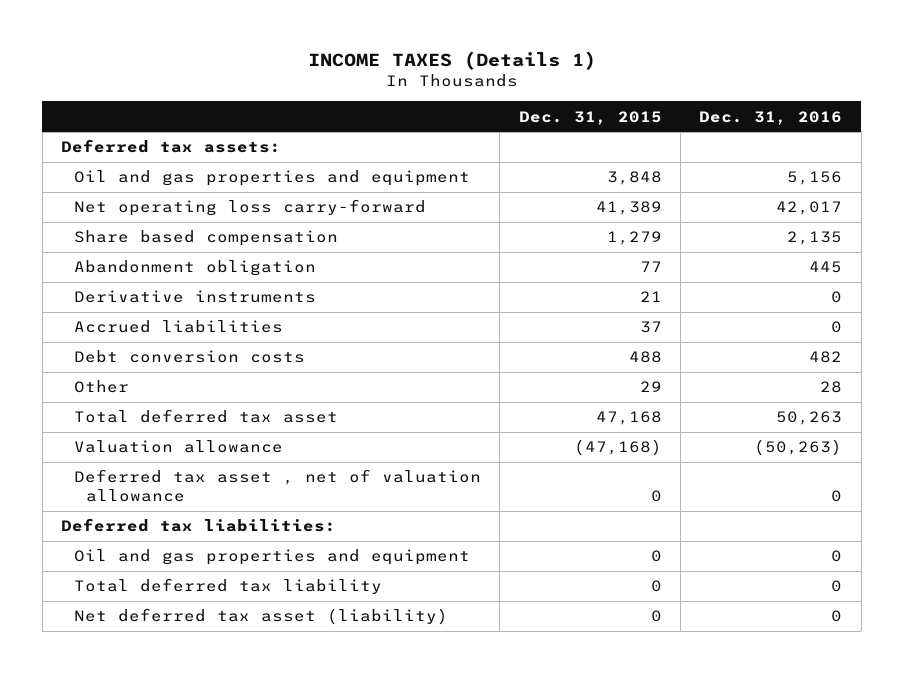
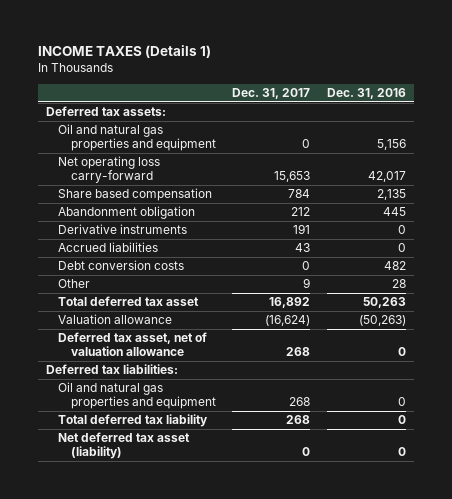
[518,110,662,125] Dec. 31, 2015 -> none
none -> [232,88,311,100] Dec. 31, 2017
[73,170,470,187] Oil and gas properties and equipment -> [58,124,216,152] Oil and natural gas properties and equipment
[73,469,481,503] Deferred tax asset , net of valuation allowance -> [58,332,208,357] Deferred tax asset, net of valuation allowance
[73,549,470,566] Oil and gas properties and equipment -> [58,382,216,410] Oil and natural gas properties and equipment

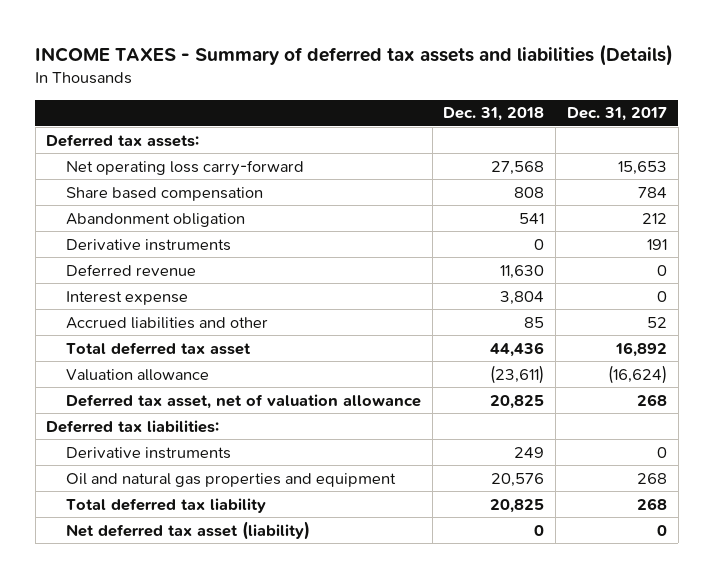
[37,45,211,59] INCOME TAXES (Details 1) -> [35,43,674,66] INCOME TAXES - Summary of deferred tax assets and liabilities (Details)
[326,88,406,100] Dec. 31, 2016 -> none
none -> [443,107,545,122] Dec. 31, 2018
[58,124,216,152] Oil and natural gas properties and equipment -> none
[58,242,159,253] Accrued liabilities -> none
none -> [65,263,196,276] Deferred revenue
[58,260,185,271] Debt conversion costs -> [65,290,188,305] Interest expense
[58,279,91,289] Other -> [65,316,268,329] Accrued liabilities and other
[303,278,311,289] 9 -> [647,316,668,328] 52
none -> [65,446,231,459] Derivative instruments

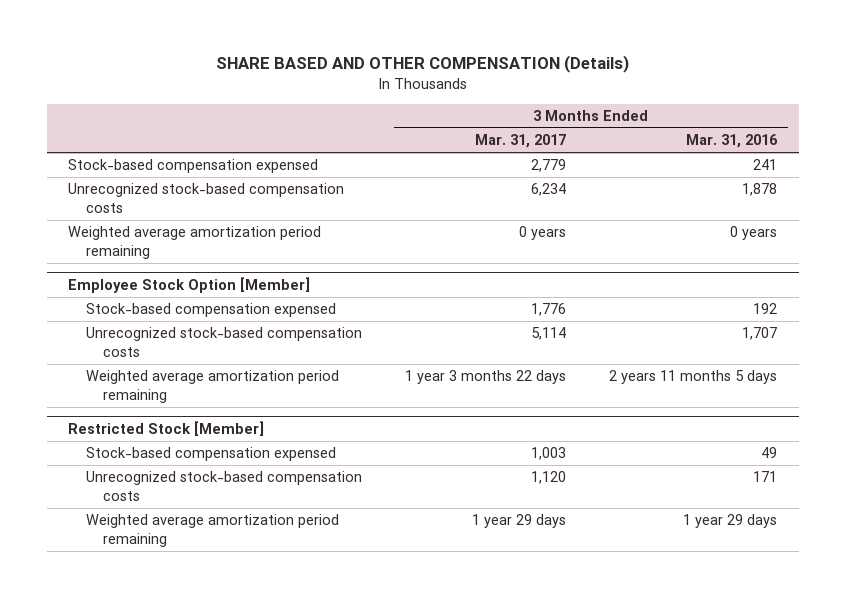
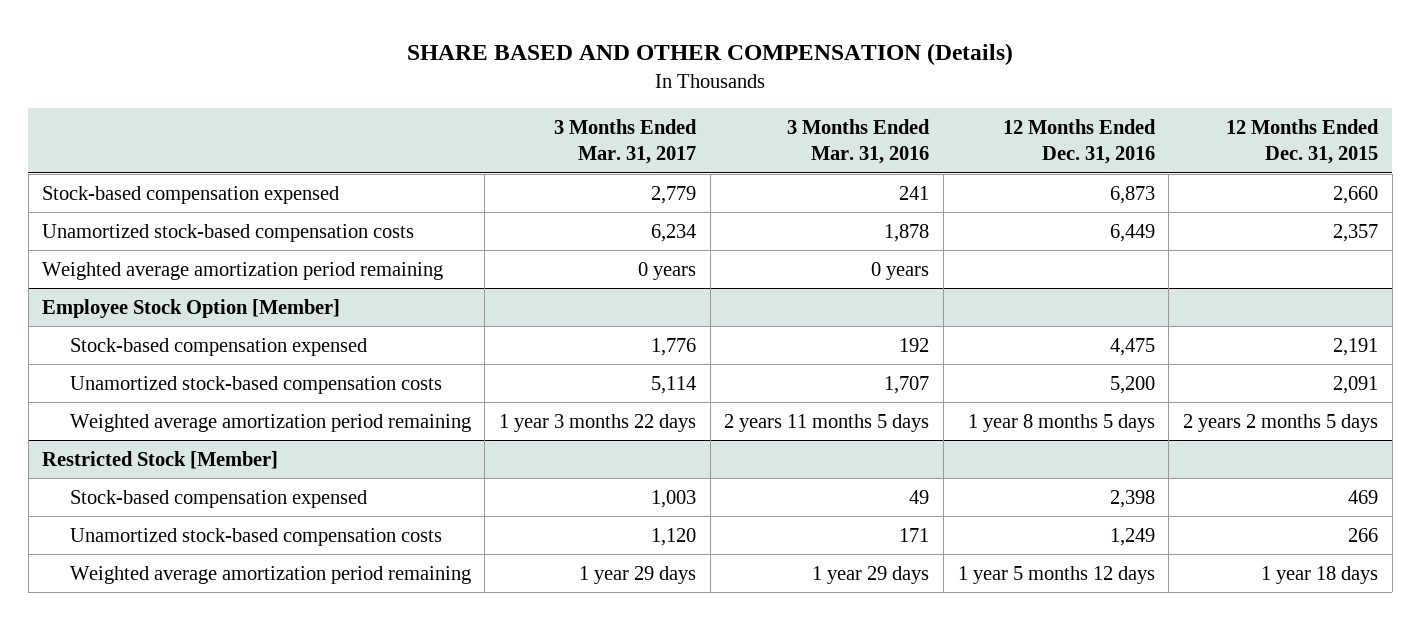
none -> [1002,119,1156,165] 12 Months Ended Dec. 31, 2016
none -> [1225,119,1379,165] 12 Months Ended Dec. 31, 2015
[68,183,345,214] Unrecognized stock-based compensation costs -> [42,223,415,242] Unamortized stock-based compensation costs
[85,327,362,358] Unrecognized stock-based compensation costs -> [69,375,442,394] Unamortized stock-based compensation costs
[85,471,362,502] Unrecognized stock-based compensation costs -> [69,527,442,546] Unamortized stock-based compensation costs

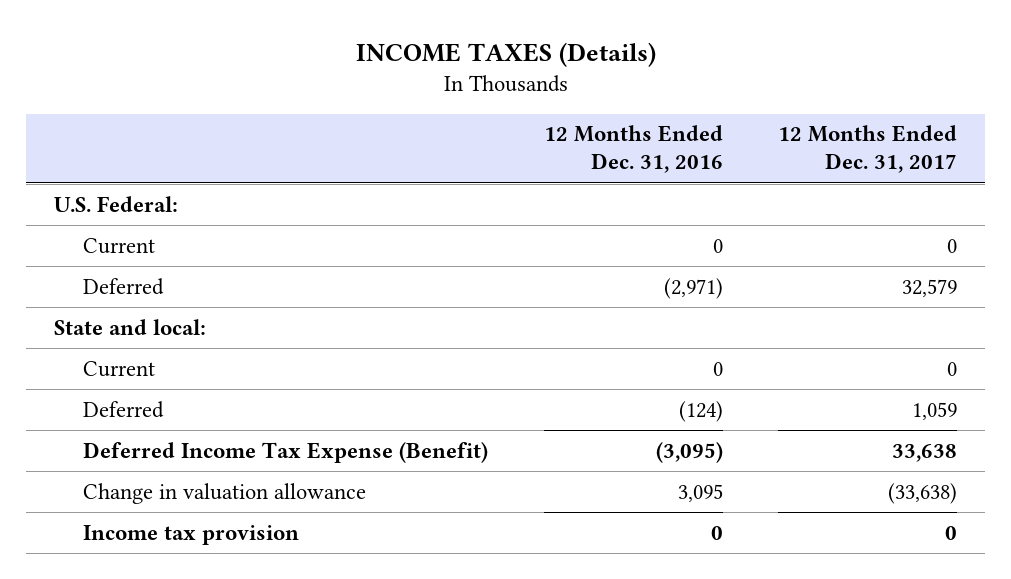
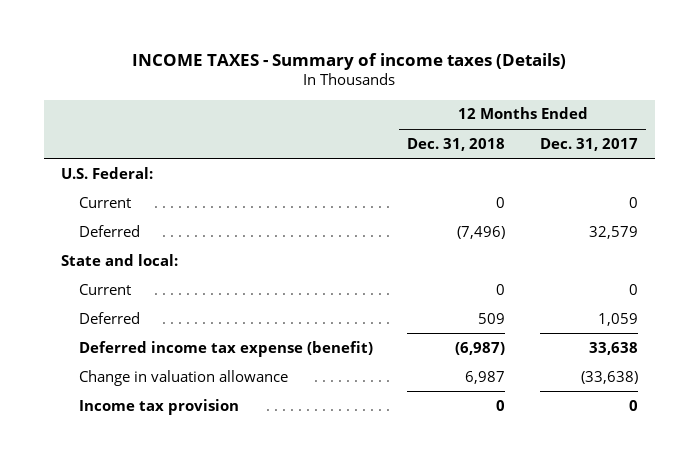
[355,41,656,67] INCOME TAXES (Details) -> [132,53,567,71] INCOME TAXES - Summary of income taxes (Details)
[543,125,723,174] 12 Months Ended Dec. 31, 2016 -> none
none -> [407,137,506,151] Dec. 31, 2018
[82,441,488,463] Deferred Income Tax Expense (Benefit) -> [79,340,374,357] Deferred income tax expense (benefit)

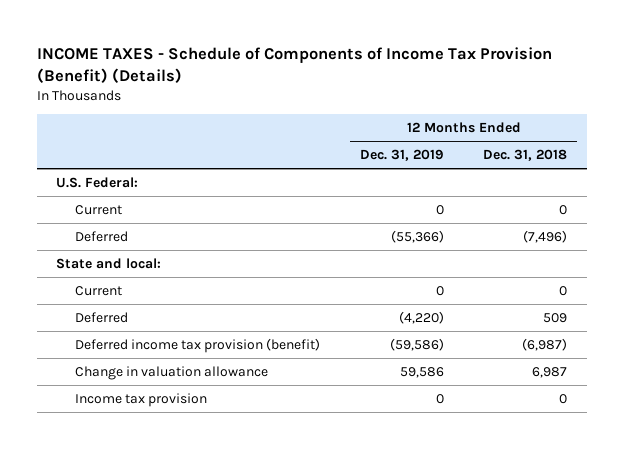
[132,53,567,71] INCOME TAXES - Summary of income taxes (Details) -> [36,46,552,83] INCOME TAXES - Schedule of Components of Income Tax Provision (Benefit) (Details)
[539,137,638,151] Dec. 31, 2017 -> none
none -> [359,149,444,162] Dec. 31, 2019
[79,340,374,357] Deferred income tax expense (benefit) -> [75,337,321,353] Deferred income tax provision (benefit)

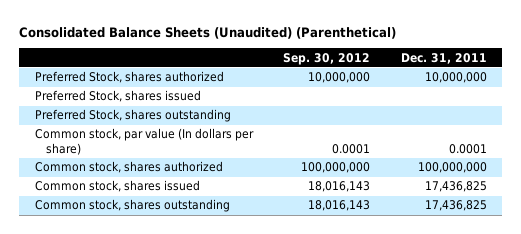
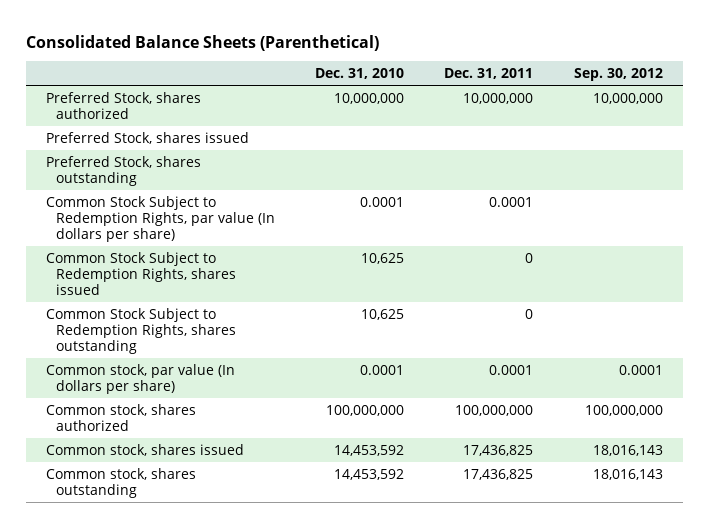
[19,26,397,39] Consolidated Balance Sheets (Unaudited) (Parenthetical) -> [26,34,380,51] Consolidated Balance Sheets (Parenthetical)
none -> [315,68,405,80] Dec. 31, 2010
none -> [46,195,276,243] Common Stock Subject to Redemption Rights, par value (In dollars per share)
none -> [46,251,237,296] Common Stock Subject to Redemption Rights, shares issued
none -> [46,307,237,355] Common Stock Subject to Redemption Rights, shares outstanding

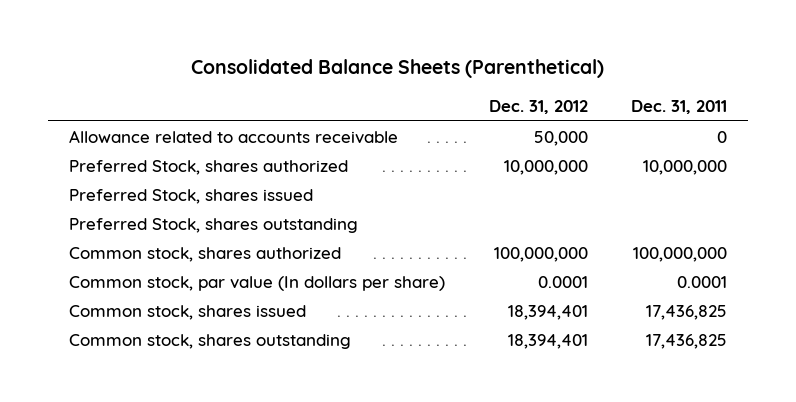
[315,68,405,80] Dec. 31, 2010 -> none
[573,68,663,82] Sep. 30, 2012 -> none
none -> [488,99,588,114] Dec. 31, 2012
none -> [69,129,399,144] Allowance related to accounts receivable
[46,195,276,243] Common Stock Subject to Redemption Rights, par value (In dollars per share) -> none
[46,251,237,296] Common Stock Subject to Redemption Rights, shares issued -> none
[46,307,237,355] Common Stock Subject to Redemption Rights, shares outstanding -> none
[46,363,236,394] Common stock, par value (In dollars per share) -> [69,275,446,291] Common stock, par value (In dollars per share)

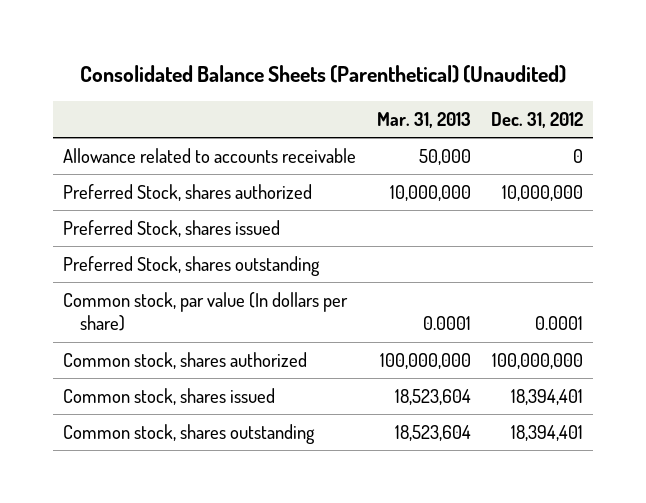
[191,59,605,79] Consolidated Balance Sheets (Parenthetical) -> [80,65,567,84] Consolidated Balance Sheets (Parenthetical) (Unaudited)
[630,99,727,114] Dec. 31, 2011 -> none
none -> [376,111,471,128] Mar. 31, 2013
[533,130,588,146] 50,000 -> [573,148,584,163] 0
[69,246,342,262] Common stock, shares authorized -> [63,351,308,369] Common stock, shares authorized

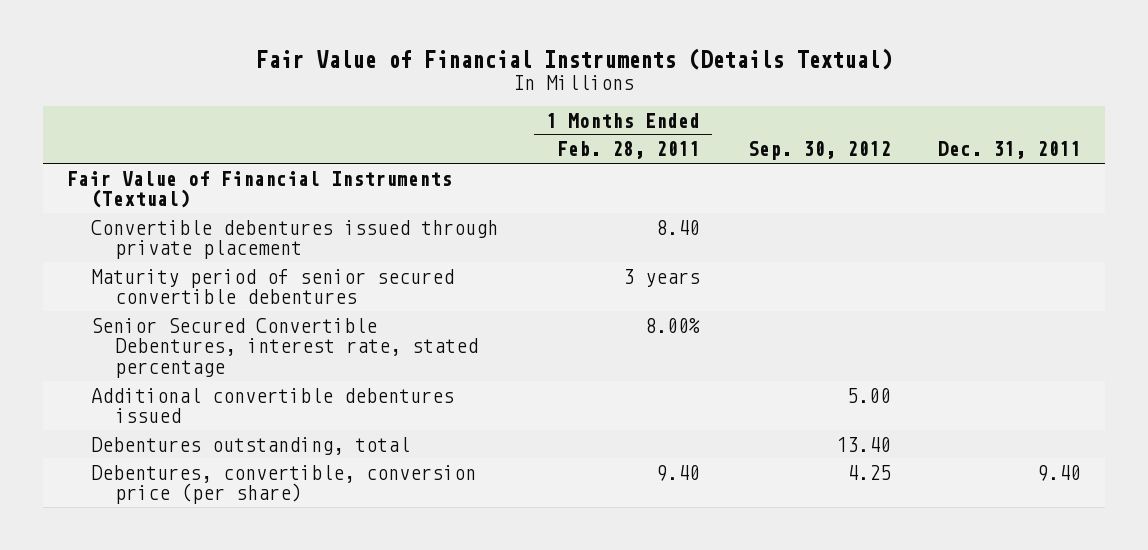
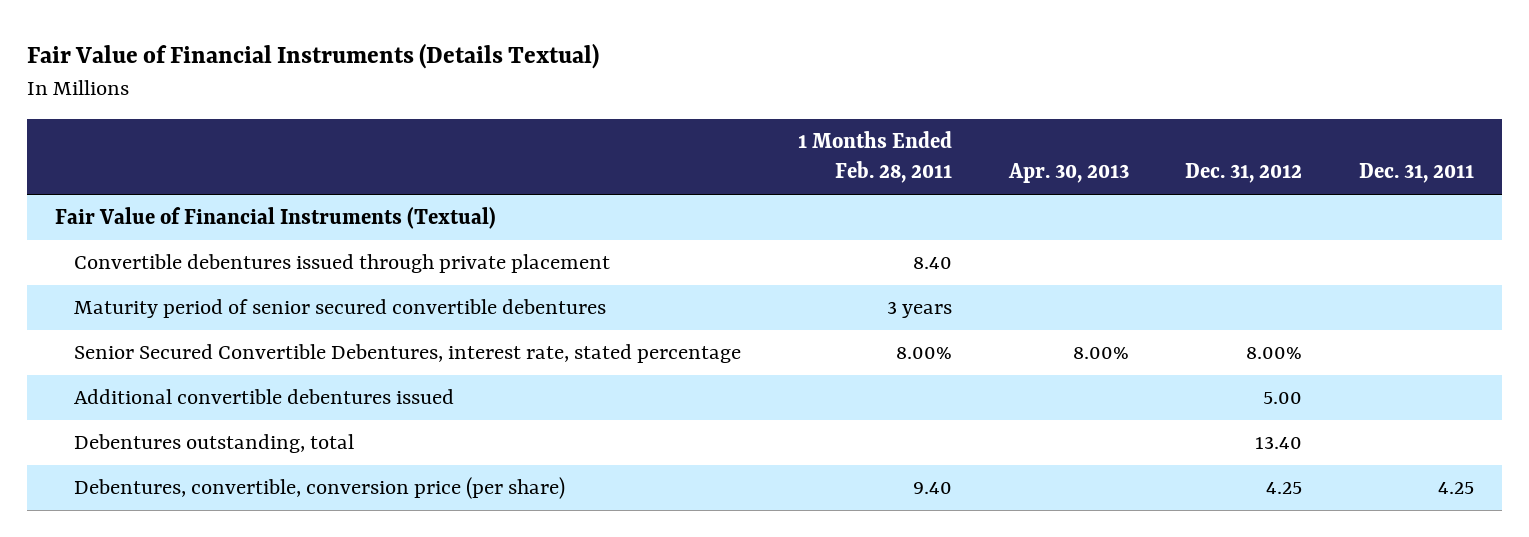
[747,141,891,161] Sep. 30, 2012 -> none
none -> [1007,163,1129,184] Apr. 30, 2013
none -> [1185,163,1303,184] Dec. 31, 2012
[1037,464,1082,481] 9.40 -> [1437,482,1474,495] 4.25

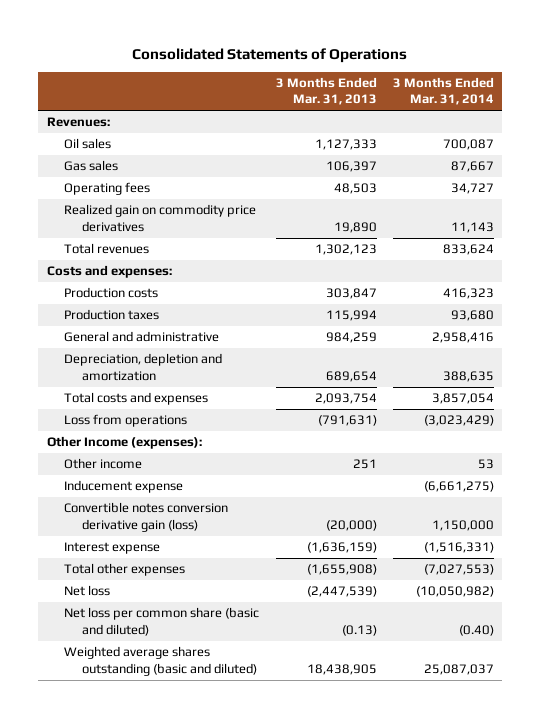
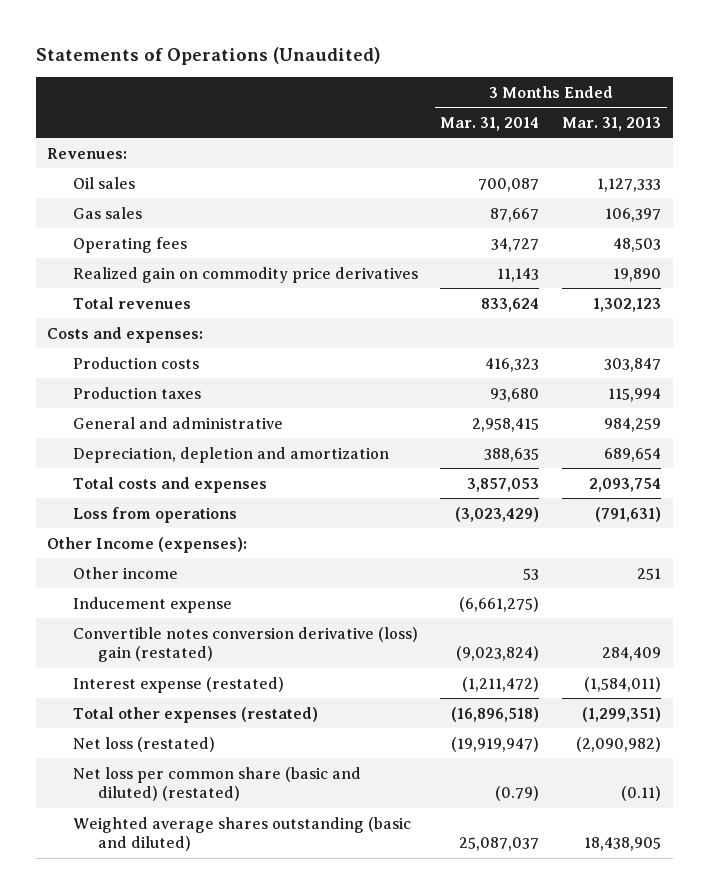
[132,47,408,63] Consolidated Statements of Operations -> [35,46,381,65] Statements of Operations (Unaudited)
[431,332,494,344] 2,958,416 -> [472,417,540,432] 2,958,415
[431,393,494,405] 3,857,054 -> [467,477,540,492] 3,857,053
[64,502,229,532] Convertible notes conversion derivative gain (loss) -> [72,626,418,663] Convertible notes conversion derivative (loss) gain (restated)
[325,519,377,531] (20,000) -> [602,647,662,662] 284,409
[431,519,494,531] 1,150,000 -> [456,646,540,662] (9,023,824)
[64,542,161,555] Interest expense -> [72,676,284,693] Interest expense (restated)
[306,542,377,554] (1,636,159) -> [584,676,662,692] (1,584,011)
[423,542,494,554] (1,516,331) -> [462,676,540,692] (1,211,472)
[64,563,186,577] Total other expenses -> [72,706,318,723] Total other expenses (restated)
[306,564,377,576] (1,655,908) -> [582,706,662,722] (1,299,351)
[423,564,494,576] (7,027,553) -> [451,706,540,722] (16,896,518)
[64,585,111,597] Net loss -> [72,736,215,752] Net loss (restated)
[306,586,377,598] (2,447,539) -> [576,736,662,752] (2,090,982)
[415,586,494,598] (10,050,982) -> [451,736,540,752] (19,919,947)
[64,607,260,636] Net loss per common share (basic and diluted) -> [72,766,361,802] Net loss per common share (basic and diluted) (restated)
[341,624,377,636] (0.13) -> [621,786,662,802] (0.11)
[458,624,494,636] (0.40) -> [495,786,540,802] (0.79)

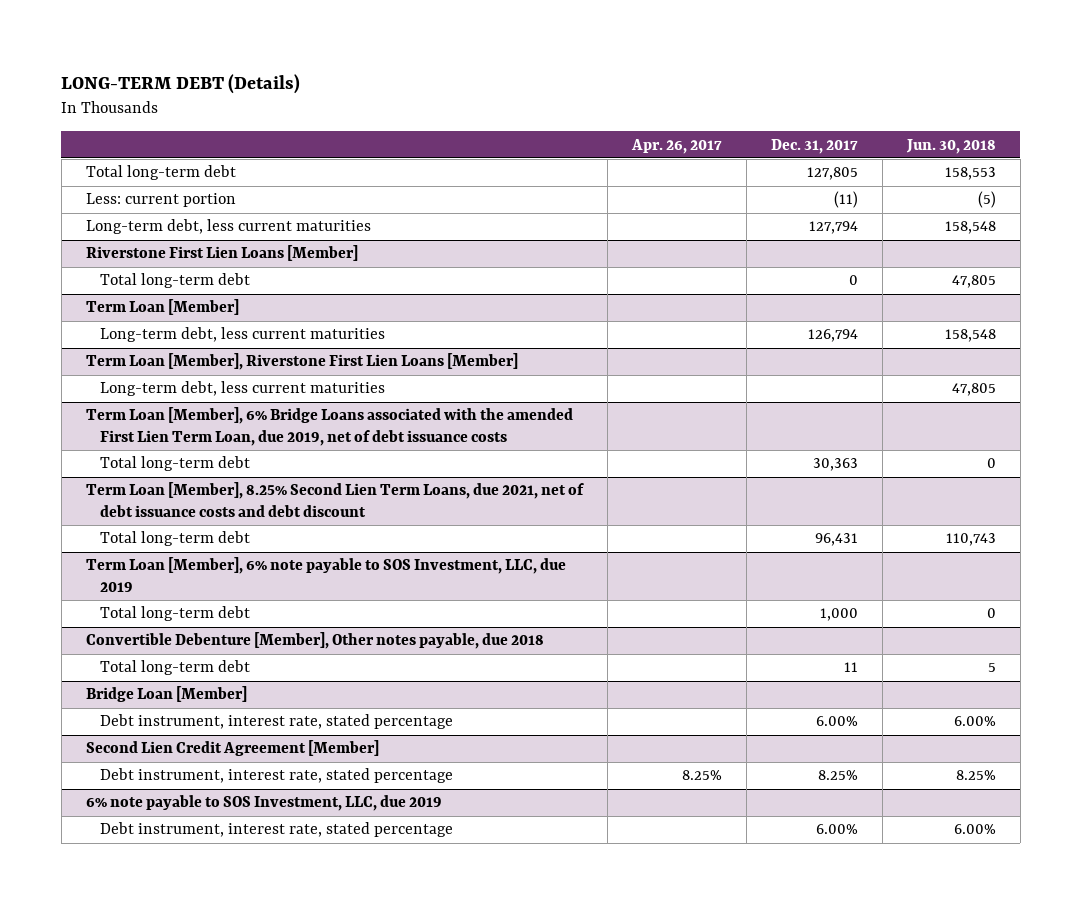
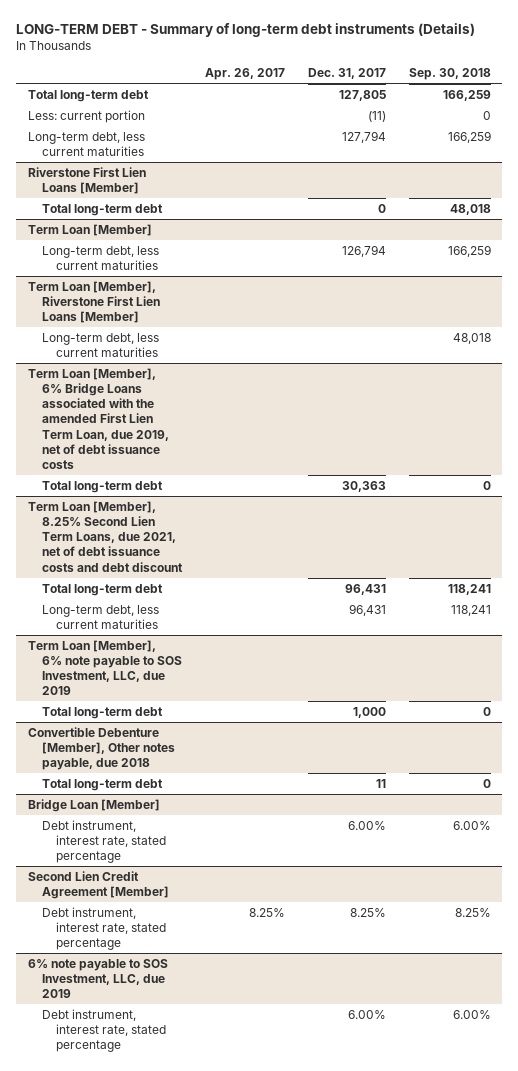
[61,74,301,95] LONG-TERM DEBT (Details) -> [16,23,476,38] LONG-TERM DEBT - Summary of long-term debt instruments (Details)
[905,138,996,154] Jun. 30, 2018 -> none
none -> [408,68,491,81] Sep. 30, 2018
none -> [41,604,159,629] Long-term debt, less current maturities

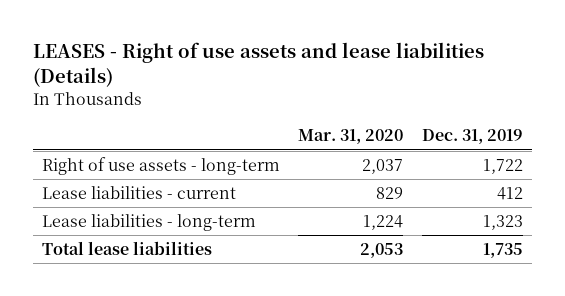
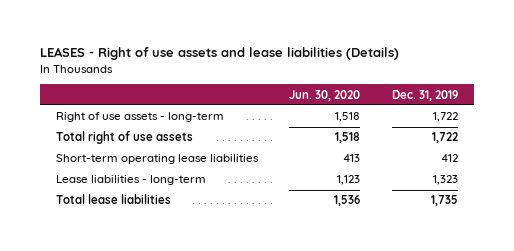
[298,129,404,145] Mar. 31, 2020 -> none
none -> [289,89,361,101] Jun. 30, 2020
none -> [55,131,193,145] Total right of use assets
[42,186,237,200] Lease liabilities - current -> [55,154,259,165] Short-term operating lease liabilities

